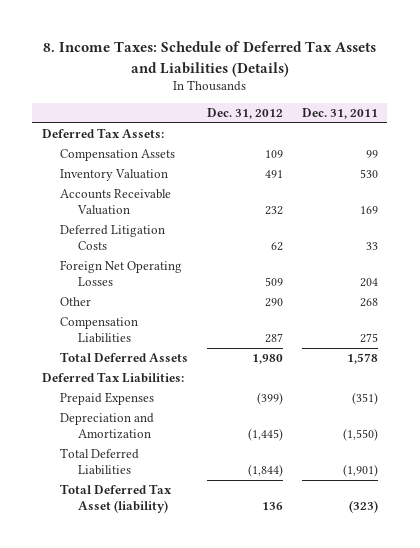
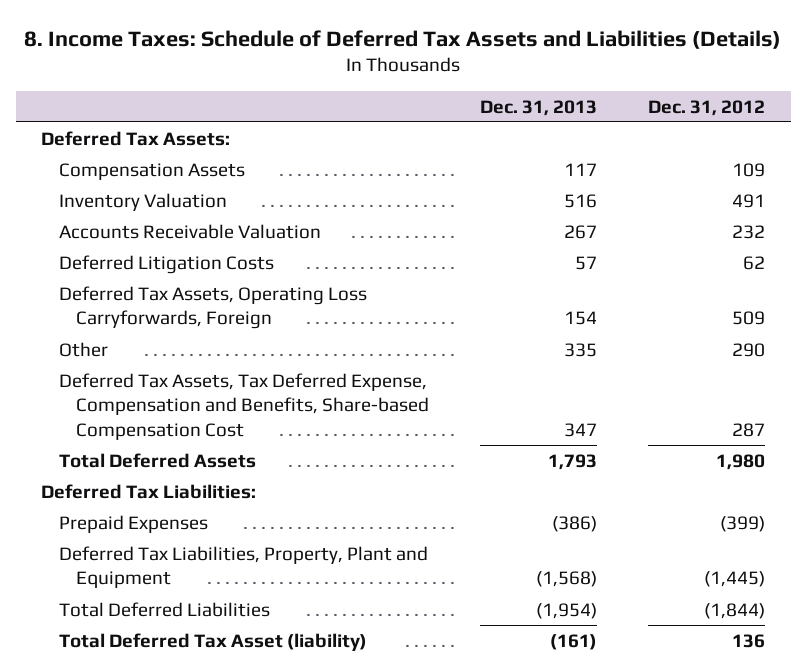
[301,108,378,120] Dec. 31, 2011 -> none
none -> [480,99,598,116] Dec. 31, 2013
[60,260,183,286] Foreign Net Operating Losses -> none
none -> [58,285,367,330] Deferred Tax Assets, Operating Loss Carryforwards, Foreign
[60,317,139,343] Compensation Liabilities -> [58,372,429,440] Deferred Tax Assets, Tax Deferred Expense, Compensation and Benefits, Share-based Compensation Cost
[60,413,155,439] Depreciation and Amortization -> [58,545,428,589] Deferred Tax Liabilities, Property, Plant and Equipment

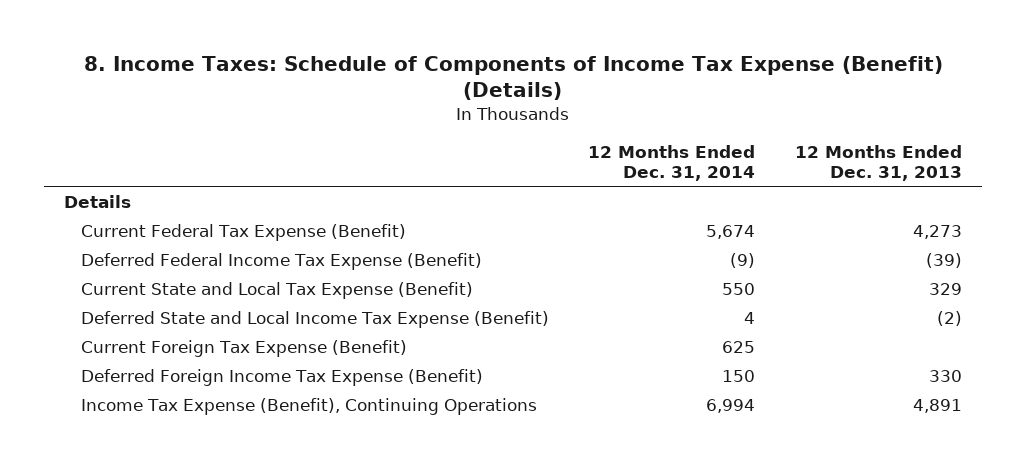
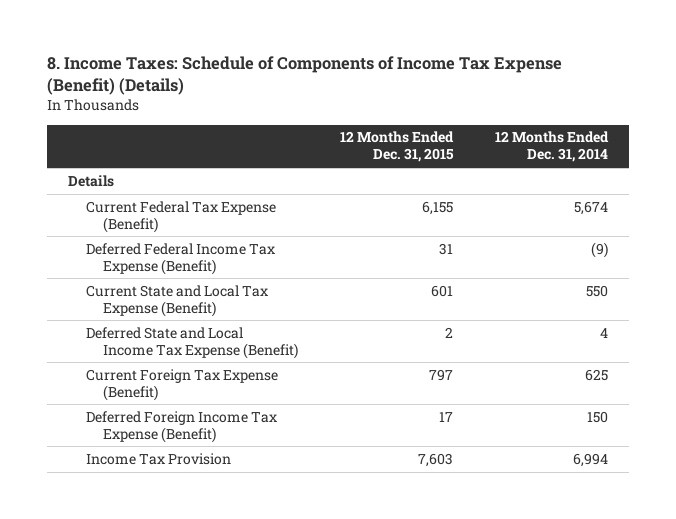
[795,145,963,181] 12 Months Ended Dec. 31, 2013 -> none
none -> [340,131,455,163] 12 Months Ended Dec. 31, 2015
[80,397,537,415] Income Tax Expense (Benefit), Continuing Operations -> [85,452,231,465] Income Tax Provision

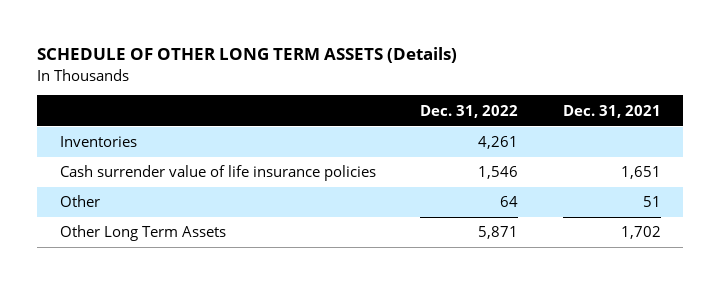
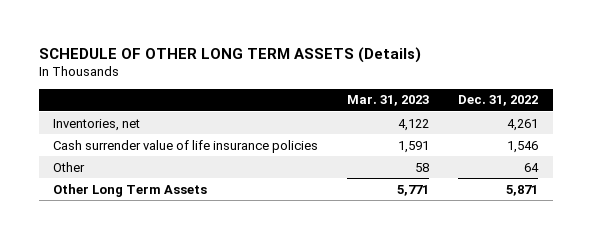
[562,104,661,118] Dec. 31, 2021 -> none
none -> [347,95,430,107] Mar. 31, 2023
[59,136,137,148] Inventories -> [53,118,141,131] Inventories, net

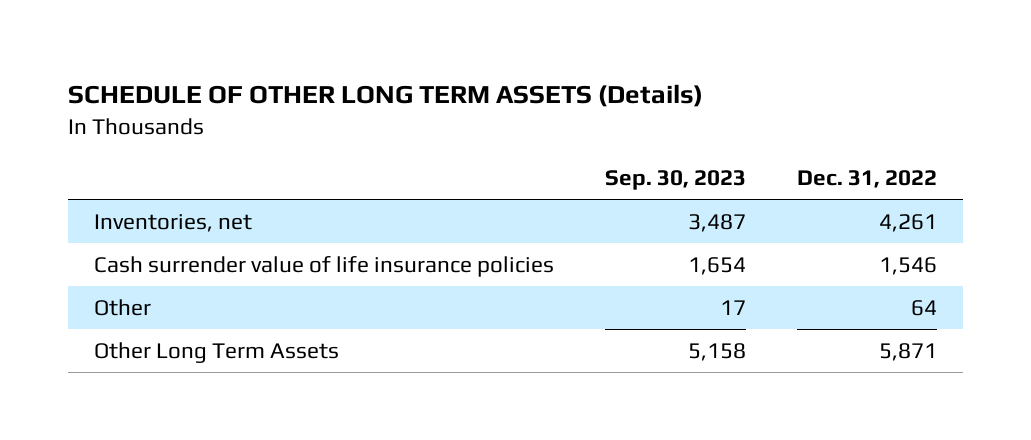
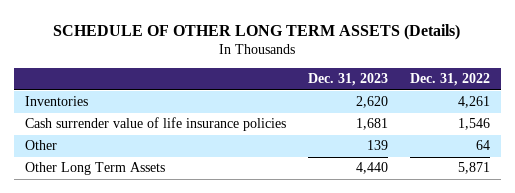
[604,170,746,191] Sep. 30, 2023 -> none
none -> [307,73,388,87] Dec. 31, 2023
[93,213,252,232] Inventories, net -> [25,96,89,107] Inventories

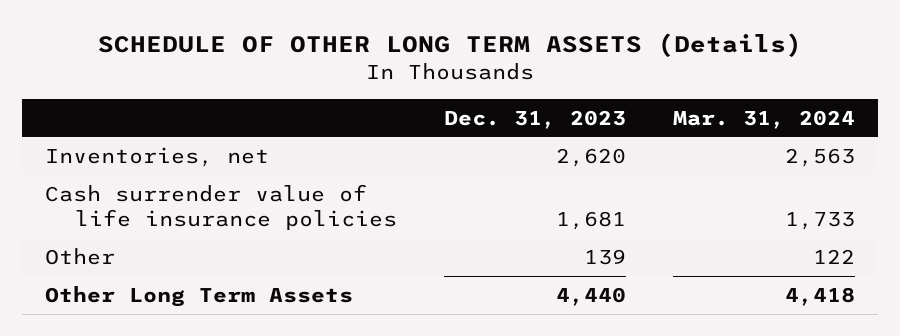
[409,73,490,87] Dec. 31, 2022 -> none
none -> [672,109,855,129] Mar. 31, 2024
[25,96,89,107] Inventories -> [45,146,270,167] Inventories, net

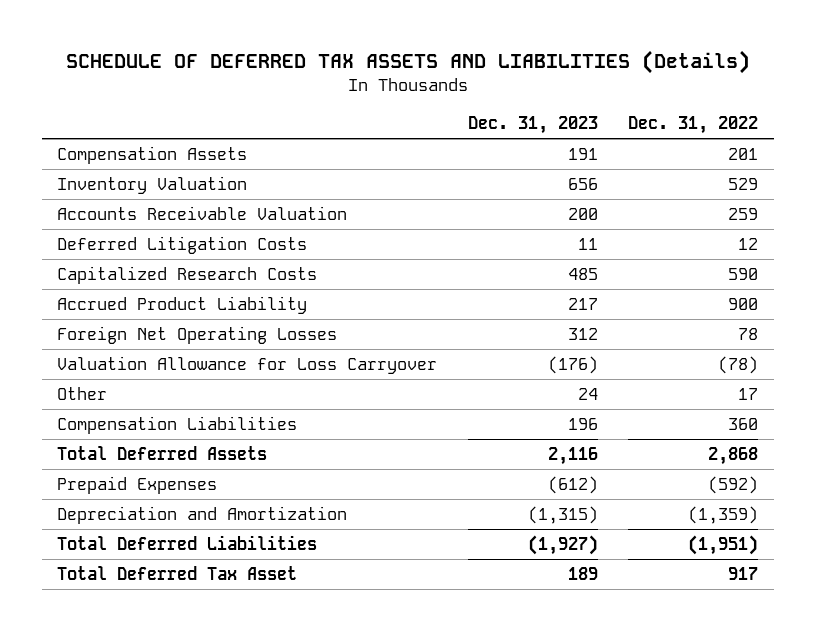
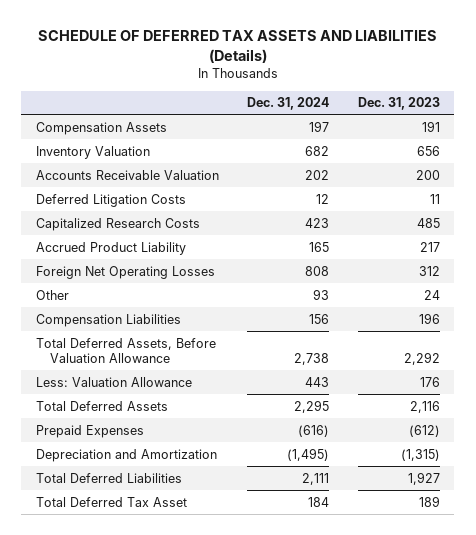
[628,116,759,135] Dec. 31, 2022 -> none
none -> [247,97,330,111] Dec. 31, 2024
[57,355,438,374] Valuation Allowance for Loss Carryover -> none
none -> [35,337,216,363] Total Deferred Assets, Before Valuation Allowance
none -> [35,376,192,387] Less: Valuation Allowance
[527,534,598,555] (1,927) -> [407,471,440,485] 1,927

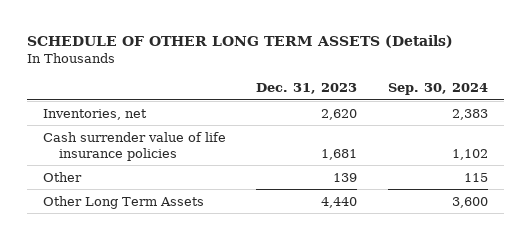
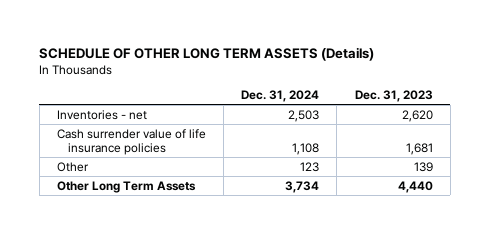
[388,82,489,95] Sep. 30, 2024 -> none
none -> [241,90,320,103] Dec. 31, 2024
[42,108,147,120] Inventories, net -> [56,109,147,120] Inventories - net

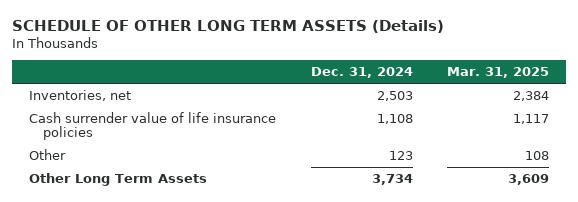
[354,90,433,103] Dec. 31, 2023 -> none
none -> [447,67,550,79] Mar. 31, 2025
[56,109,147,120] Inventories - net -> [29,89,132,101] Inventories, net

